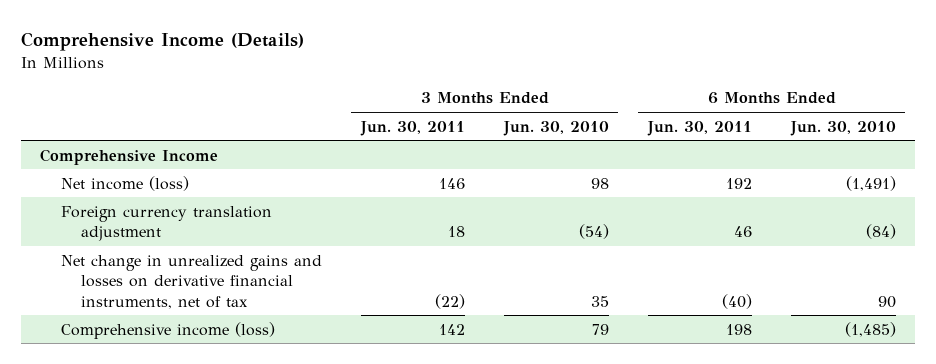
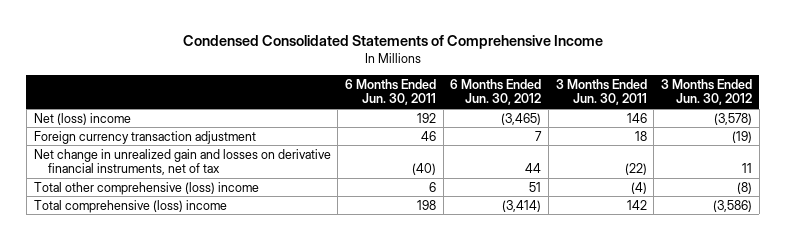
[21,31,305,51] Comprehensive Income (Details) -> [182,34,603,49] Condensed Consolidated Statements of Comprehensive Income
[502,120,609,136] Jun. 30, 2010 -> none
[789,120,896,136] Jun. 30, 2010 -> none
none -> [450,78,542,106] 6 Months Ended Jun. 30, 2012
none -> [661,78,753,106] 3 Months Ended Jun. 30, 2012
[40,148,219,165] Comprehensive Income -> none
[60,175,189,191] Net income (loss) -> [33,112,131,125] Net (loss) income
[60,205,272,242] Foreign currency translation adjustment -> [33,130,256,144] Foreign currency transaction adjustment
[60,254,322,309] Net change in unrealized gains and losses on derivative financial instruments, net of tax -> [33,148,331,176] Net change in unrealized gain and losses on derivative financial instruments, net of tax
none -> [33,181,259,195] Total other comprehensive (loss) income
[60,321,275,339] Comprehensive income (loss) -> [33,199,227,213] Total comprehensive (loss) income

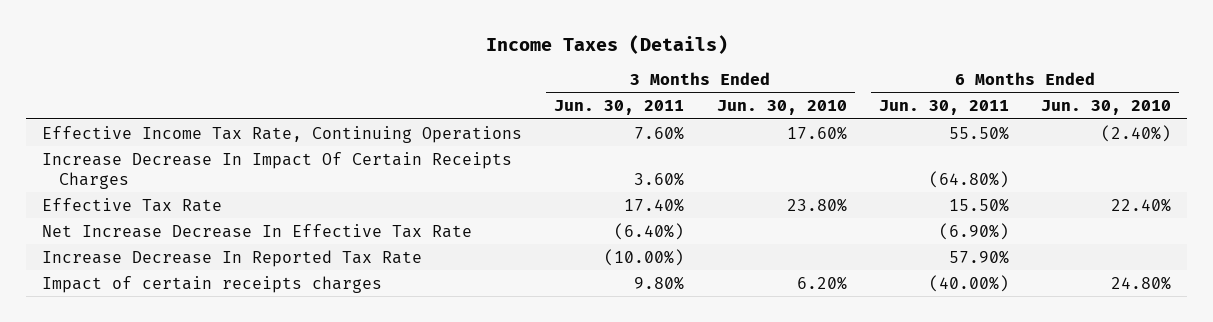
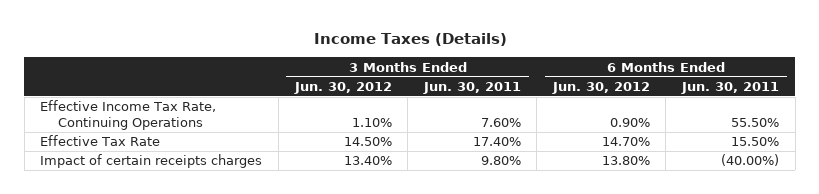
[716,100,847,116] Jun. 30, 2010 -> none
[1040,100,1171,116] Jun. 30, 2010 -> none
none -> [293,82,392,95] Jun. 30, 2012
none -> [551,82,650,95] Jun. 30, 2012
[42,151,513,189] Increase Decrease In Impact Of Certain Receipts Charges -> none
[42,223,473,238] Net Increase Decrease In Effective Tax Rate -> none
[42,249,423,267] Increase Decrease In Reported Tax Rate -> none

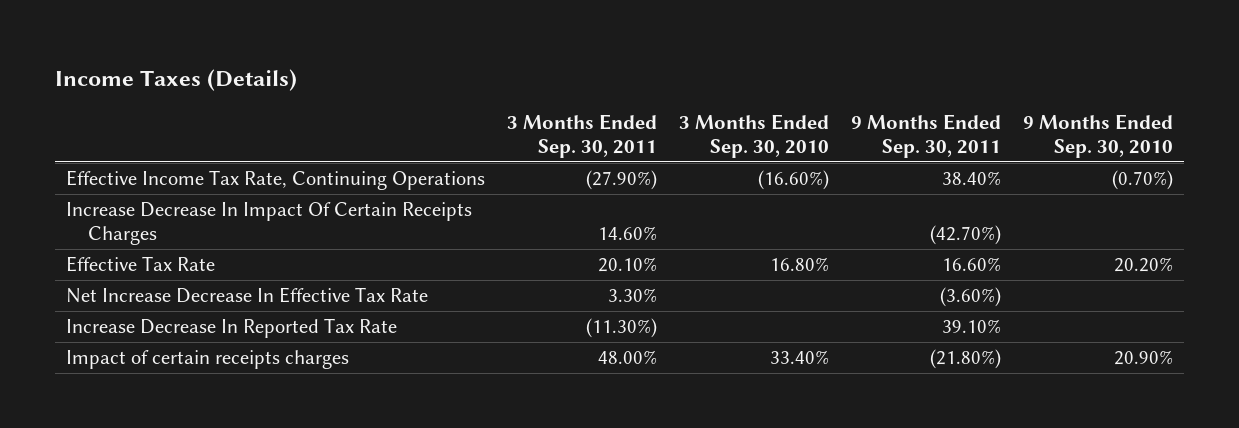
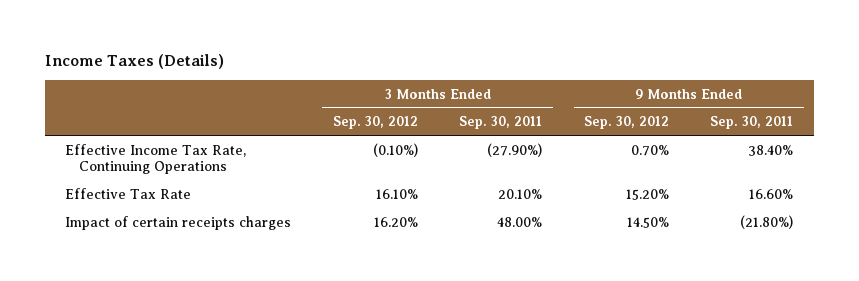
[678,113,829,158] 3 Months Ended Sep. 30, 2010 -> none
[1022,113,1173,158] 9 Months Ended Sep. 30, 2010 -> none
none -> [332,116,418,130] Sep. 30, 2012
none -> [583,116,669,130] Sep. 30, 2012
[65,201,472,246] Increase Decrease In Impact Of Certain Receipts Charges -> none
[65,286,428,303] Net Increase Decrease In Effective Tax Rate -> none
[65,317,397,338] Increase Decrease In Reported Tax Rate -> none

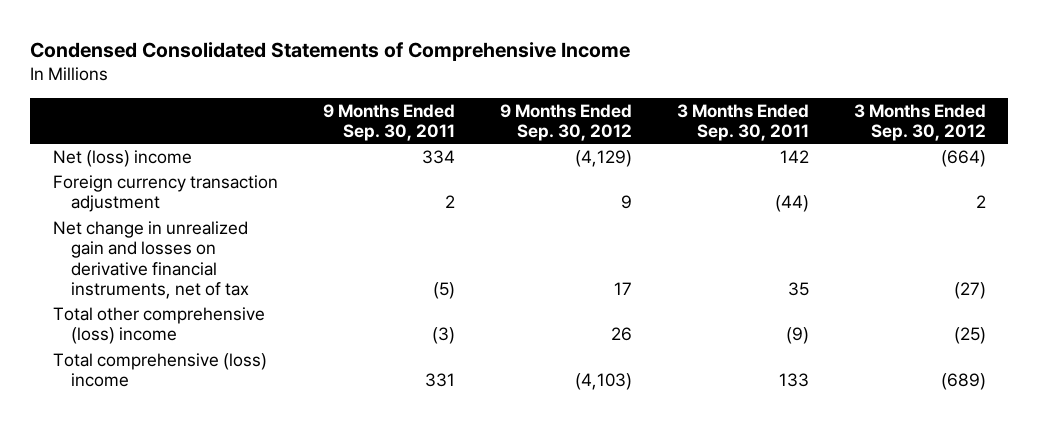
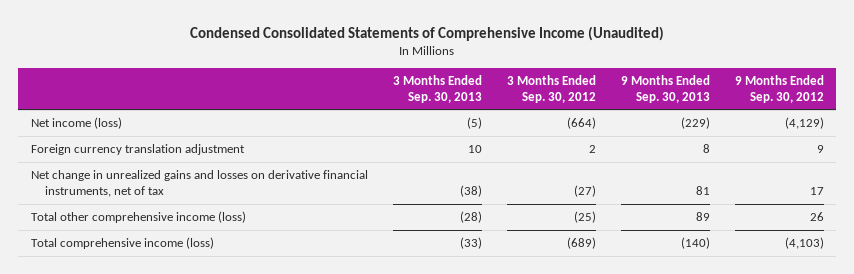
[30,42,631,62] Condensed Consolidated Statements of Comprehensive Income -> [190,25,665,41] Condensed Consolidated Statements of Comprehensive Income (Unaudited)
[322,103,455,141] 9 Months Ended Sep. 30, 2011 -> none
[676,103,809,141] 3 Months Ended Sep. 30, 2011 -> none
none -> [392,74,482,103] 3 Months Ended Sep. 30, 2013
none -> [620,74,710,103] 9 Months Ended Sep. 30, 2013
[52,149,192,167] Net (loss) income -> [30,117,122,130] Net income (loss)
[52,174,278,213] Foreign currency transaction adjustment -> [30,144,245,156] Foreign currency translation adjustment
[52,220,250,299] Net change in unrealized gain and losses on derivative financial instruments, net of tax -> [30,170,368,197] Net change in unrealized gains and losses on derivative financial instruments, net of tax
[52,306,265,345] Total other comprehensive (loss) income -> [30,211,246,224] Total other comprehensive income (loss)
[52,352,267,388] Total comprehensive (loss) income -> [30,237,214,250] Total comprehensive income (loss)

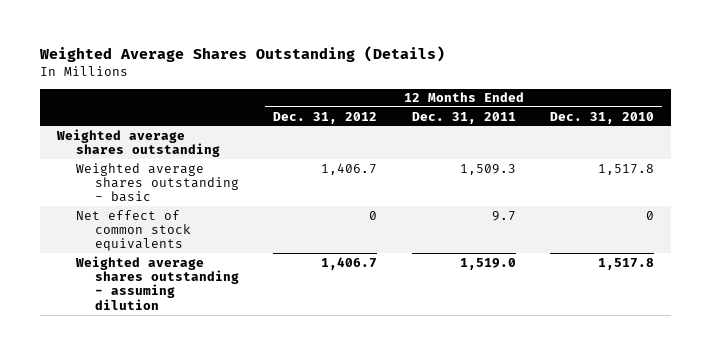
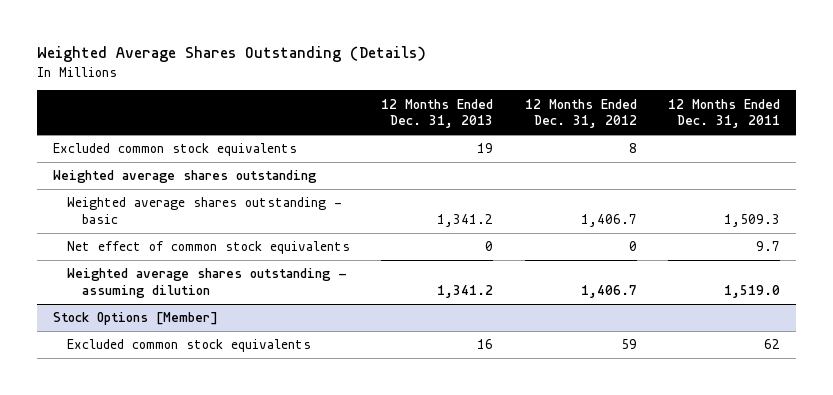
[549,111,654,124] Dec. 31, 2010 -> none
none -> [381,98,494,129] 12 Months Ended Dec. 31, 2013
none -> [52,143,297,157] Excluded common stock equivalents
none -> [52,312,218,326] Stock Options [Member]
none -> [67,339,312,353] Excluded common stock equivalents

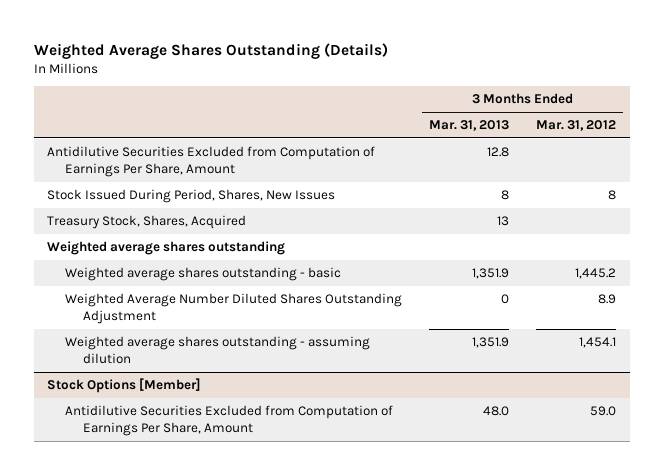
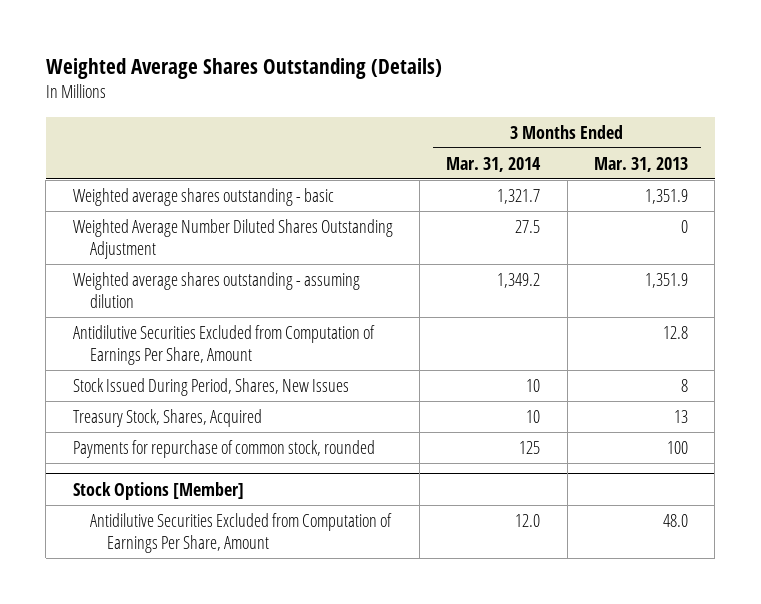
[536,120,617,132] Mar. 31, 2012 -> none
none -> [446,156,542,172] Mar. 31, 2014
[47,241,286,256] Weighted average shares outstanding -> none
[47,146,376,177] Antidilutive Securities Excluded from Computation of Earnings Per Share, Amount -> [72,325,375,365] Antidilutive Securities Excluded from Computation of Earnings Per Share, Amount
[47,189,336,204] Stock Issued During Period, Shares, New Issues -> [72,378,349,397] Stock Issued During Period, Shares, New Issues
[47,215,247,230] Treasury Stock, Shares, Acquired -> [72,409,262,428] Treasury Stock, Shares, Acquired
none -> [72,440,375,459] Payments for repurchase of common stock, rounded

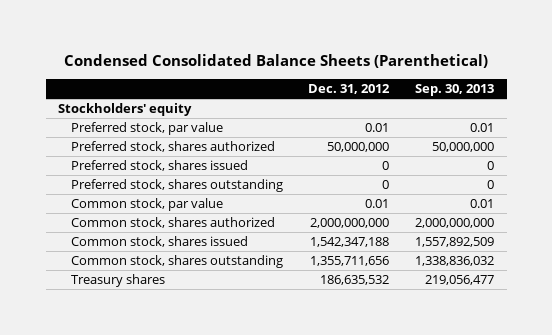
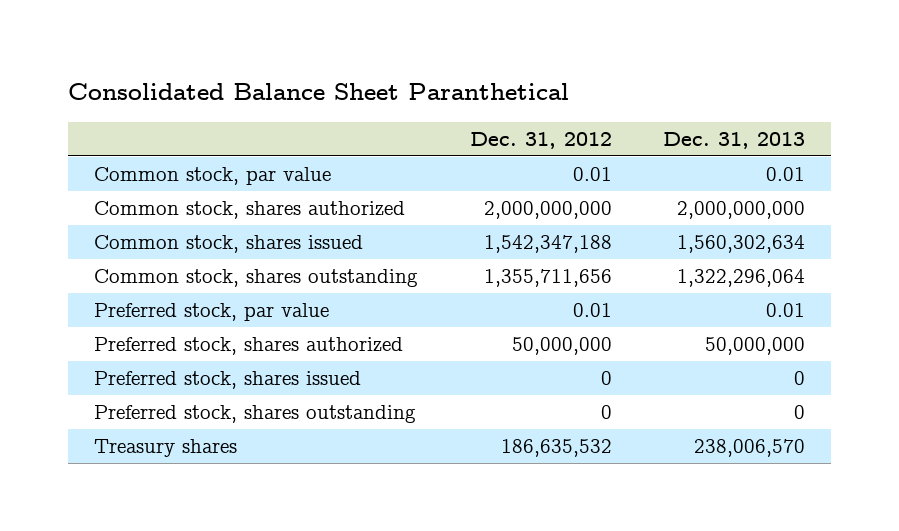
[64,53,489,68] Condensed Consolidated Balance Sheets (Parenthetical) -> [67,83,569,101] Consolidated Balance Sheet Paranthetical
[414,84,494,97] Sep. 30, 2013 -> none
none -> [663,131,806,149] Dec. 31, 2013
[58,103,193,117] Stockholders' equity -> none
[70,122,223,136] Preferred stock, par value -> [93,303,329,322] Preferred stock, par value
[70,141,275,153] Preferred stock, shares authorized -> [93,337,403,356] Preferred stock, shares authorized
[70,160,248,172] Preferred stock, shares issued -> [93,371,361,390] Preferred stock, shares issued
[70,179,283,193] Preferred stock, shares outstanding -> [93,405,416,424] Preferred stock, shares outstanding

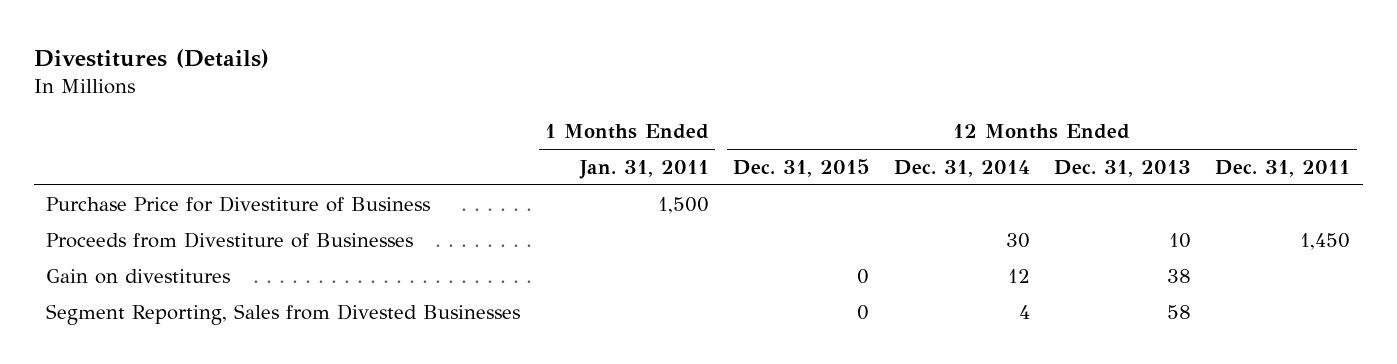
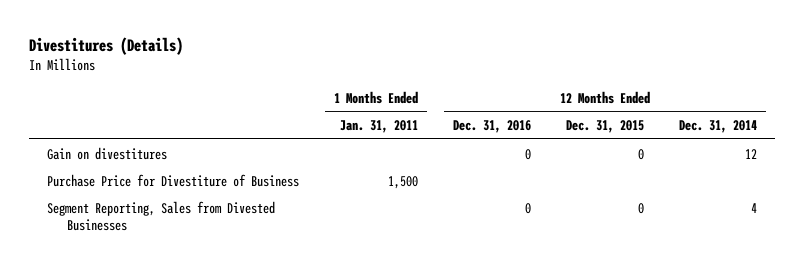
[1054,160,1192,178] Dec. 31, 2013 -> none
[1215,160,1351,178] Dec. 31, 2011 -> none
none -> [452,120,531,134] Dec. 31, 2016
[46,231,414,248] Proceeds from Divestiture of Businesses -> none
[46,195,431,212] Purchase Price for Divestiture of Business -> [46,173,299,187] Purchase Price for Divestiture of Business

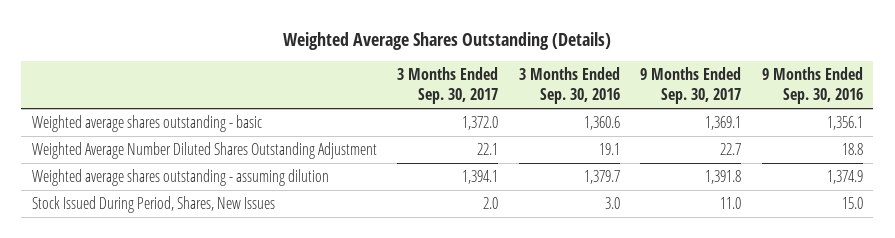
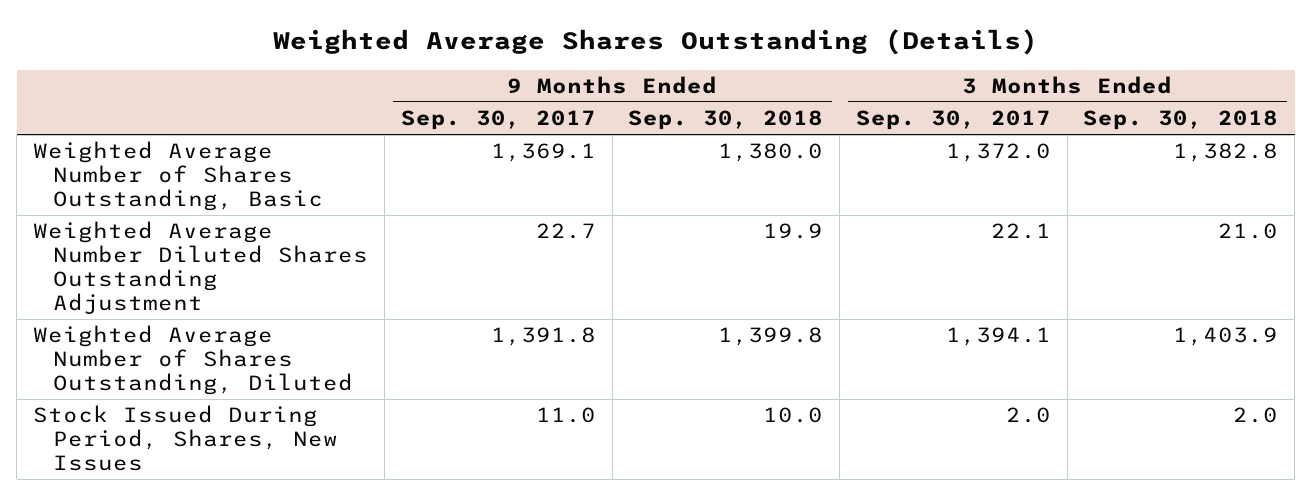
[518,67,620,105] 3 Months Ended Sep. 30, 2016 -> none
[761,67,863,105] 9 Months Ended Sep. 30, 2016 -> none
none -> [628,110,824,131] Sep. 30, 2018
none -> [1083,110,1279,131] Sep. 30, 2018
[31,115,262,133] Weighted average shares outstanding - basic -> [32,141,324,212] Weighted Average Number of Shares Outstanding, Basic
[31,169,329,187] Weighted average shares outstanding - assuming dilution -> [32,325,354,396] Weighted Average Number of Shares Outstanding, Diluted

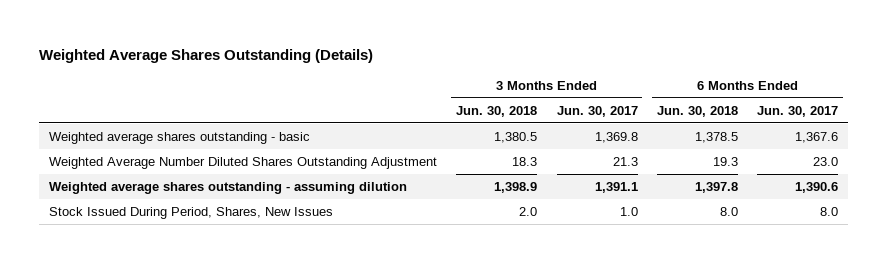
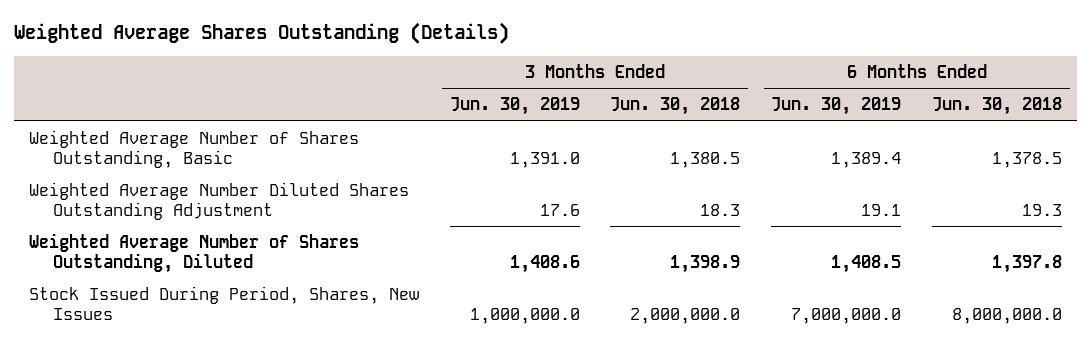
[556,105,638,117] Jun. 30, 2017 -> none
[757,105,839,117] Jun. 30, 2017 -> none
none -> [449,97,580,116] Jun. 30, 2019
none -> [771,97,902,116] Jun. 30, 2019
[48,132,310,145] Weighted average shares outstanding - basic -> [29,129,360,168] Weighted Average Number of Shares Outstanding, Basic
[48,182,407,195] Weighted average shares outstanding - assuming dilution -> [29,232,360,273] Weighted Average Number of Shares Outstanding, Diluted
[519,207,538,217] 2.0 -> [630,307,741,324] 2,000,000.0
[719,207,738,217] 8.0 -> [951,307,1062,324] 8,000,000.0

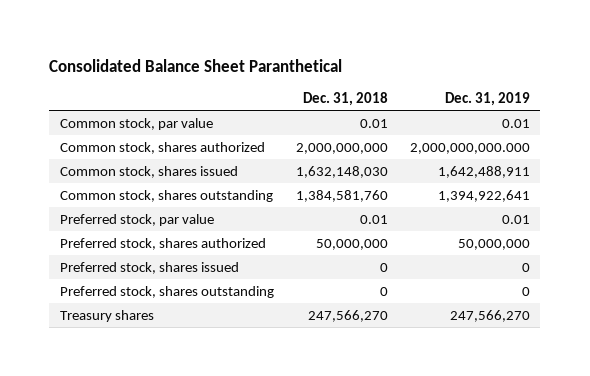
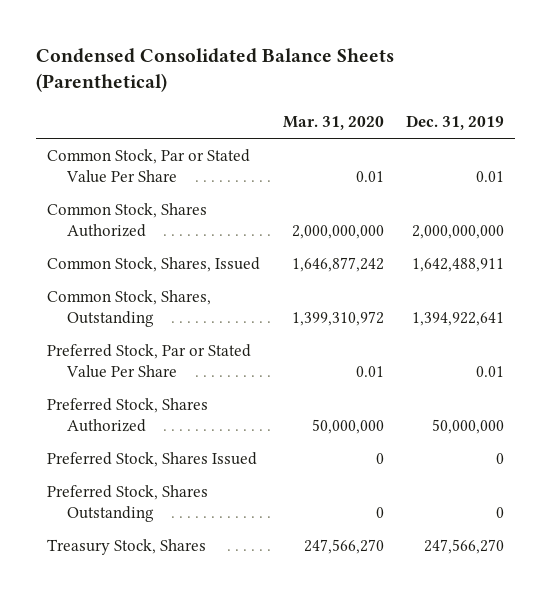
[49,58,343,72] Consolidated Balance Sheet Paranthetical -> [35,48,394,93] Condensed Consolidated Balance Sheets (Parenthetical)
[302,91,388,106] Dec. 31, 2018 -> none
none -> [282,116,384,131] Mar. 31, 2020
[60,117,214,130] Common stock, par value -> [47,149,251,183] Common Stock, Par or Stated Value Per Share
[60,141,266,154] Common stock, shares authorized -> [47,203,208,237] Common Stock, Shares Authorized
[409,142,530,154] 2,000,000,000.000 -> [412,224,505,239] 2,000,000,000
[60,165,239,178] Common stock, shares issued -> [47,257,261,273] Common Stock, Shares, Issued
[60,189,274,202] Common stock, shares outstanding -> [47,290,212,327] Common Stock, Shares, Outstanding
[60,213,215,226] Preferred stock, par value -> [47,344,252,378] Preferred Stock, Par or Stated Value Per Share
[60,237,267,250] Preferred stock, shares authorized -> [47,398,209,432] Preferred Stock, Shares Authorized
[60,261,240,274] Preferred stock, shares issued -> [47,452,258,468] Preferred Stock, Shares Issued
[60,285,275,298] Preferred stock, shares outstanding -> [47,485,209,522] Preferred Stock, Shares Outstanding
[60,309,155,322] Treasury shares -> [47,539,207,556] Treasury Stock, Shares

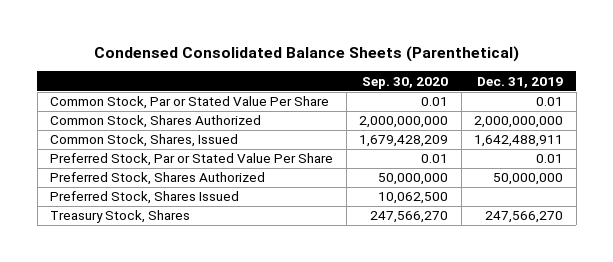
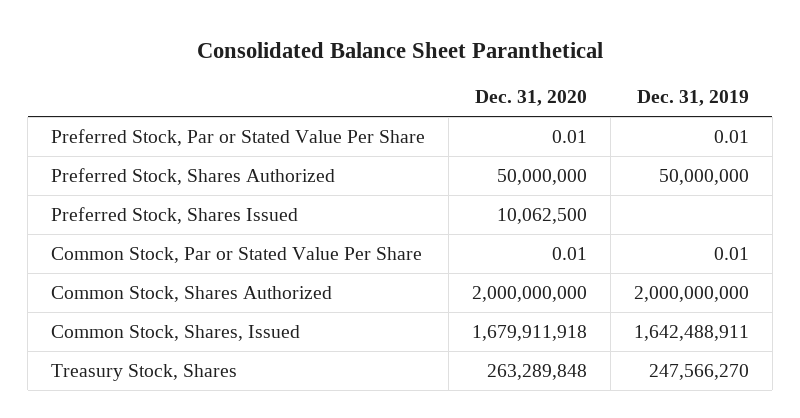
[93,45,519,62] Condensed Consolidated Balance Sheets (Parenthetical) -> [196,41,603,58] Consolidated Balance Sheet Paranthetical
[362,76,449,89] Sep. 30, 2020 -> none
none -> [474,90,587,107] Dec. 31, 2020
[50,96,330,110] Common Stock, Par or Stated Value Per Share -> [51,246,423,263] Common Stock, Par or Stated Value Per Share
[50,115,262,129] Common Stock, Shares Authorized -> [51,285,333,302] Common Stock, Shares Authorized
[50,134,239,148] Common Stock, Shares, Issued -> [51,324,301,341] Common Stock, Shares, Issued

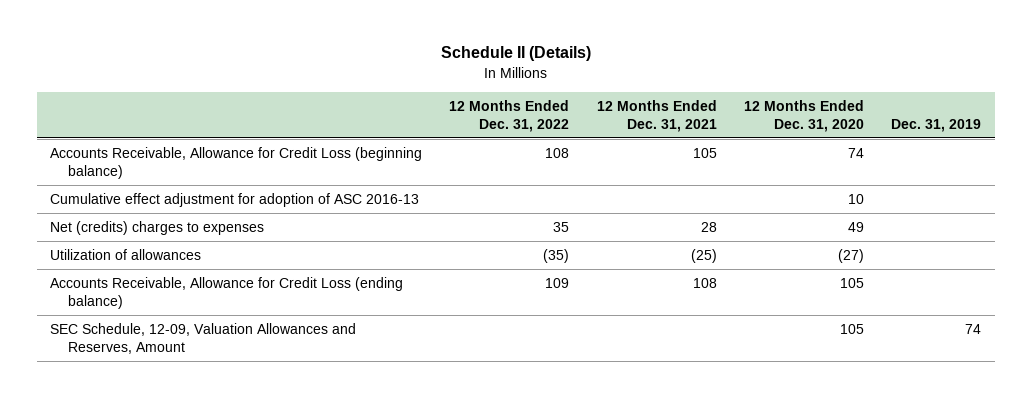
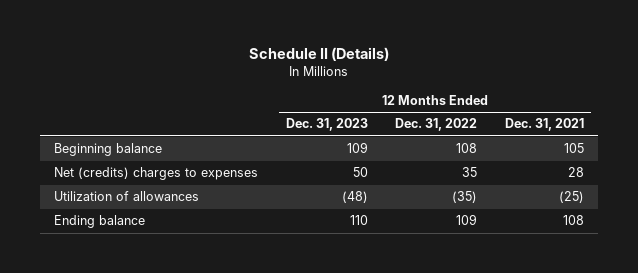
[743,99,864,132] 12 Months Ended Dec. 31, 2020 -> none
[891,118,982,132] Dec. 31, 2019 -> none
none -> [285,118,368,132] Dec. 31, 2023
[50,192,420,207] Cumulative effect adjustment for adoption of ASC 2016-13 -> none
[50,146,423,180] Accounts Receivable, Allowance for Credit Loss (beginning balance) -> [53,143,162,157] Beginning balance
[50,322,357,355] SEC Schedule, 12-09, Valuation Allowances and Reserves, Amount -> none
[50,276,404,310] Accounts Receivable, Allowance for Credit Loss (ending balance) -> [53,215,145,229] Ending balance

